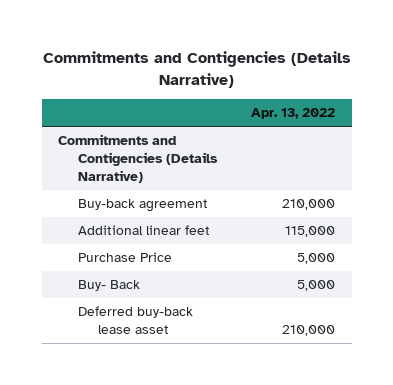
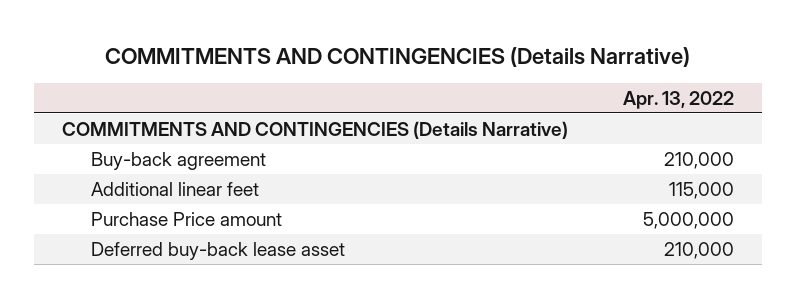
[42,51,351,88] Commitments and Contigencies (Details Narrative) -> [104,46,690,67] COMMITMENTS AND CONTINGENCIES (Details Narrative)
[58,134,219,184] Commitments and Contigencies (Details Narrative) -> [61,120,568,139] COMMITMENTS AND CONTINGENCIES (Details Narrative)
[78,280,141,292] Buy- Back -> none
[78,252,173,263] Purchase Price -> [91,211,283,226] Purchase Price amount
[296,253,335,265] 5,000 -> [642,211,734,229] 5,000,000

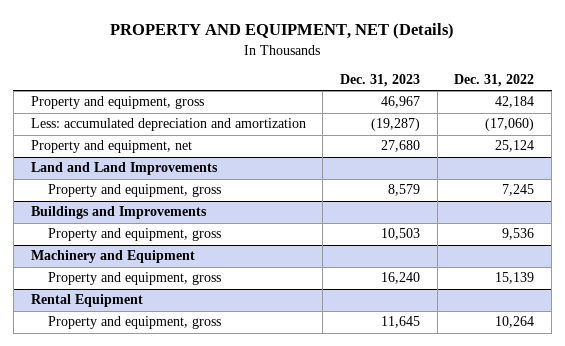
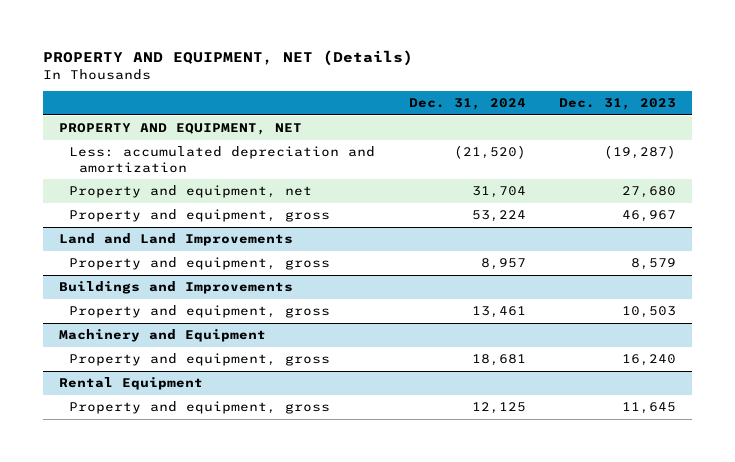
[454,74,535,88] Dec. 31, 2022 -> none
none -> [408,98,526,111] Dec. 31, 2024
none -> [59,123,303,136] PROPERTY AND EQUIPMENT, NET
[30,96,204,110] Property and equipment, gross -> [69,209,331,223] Property and equipment, gross

